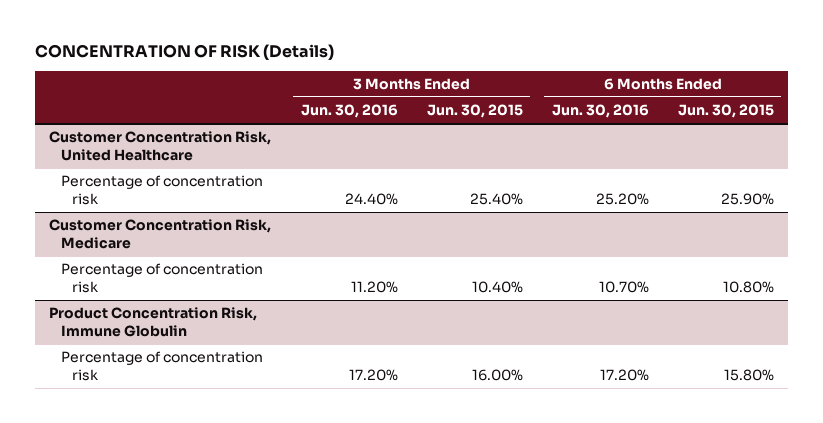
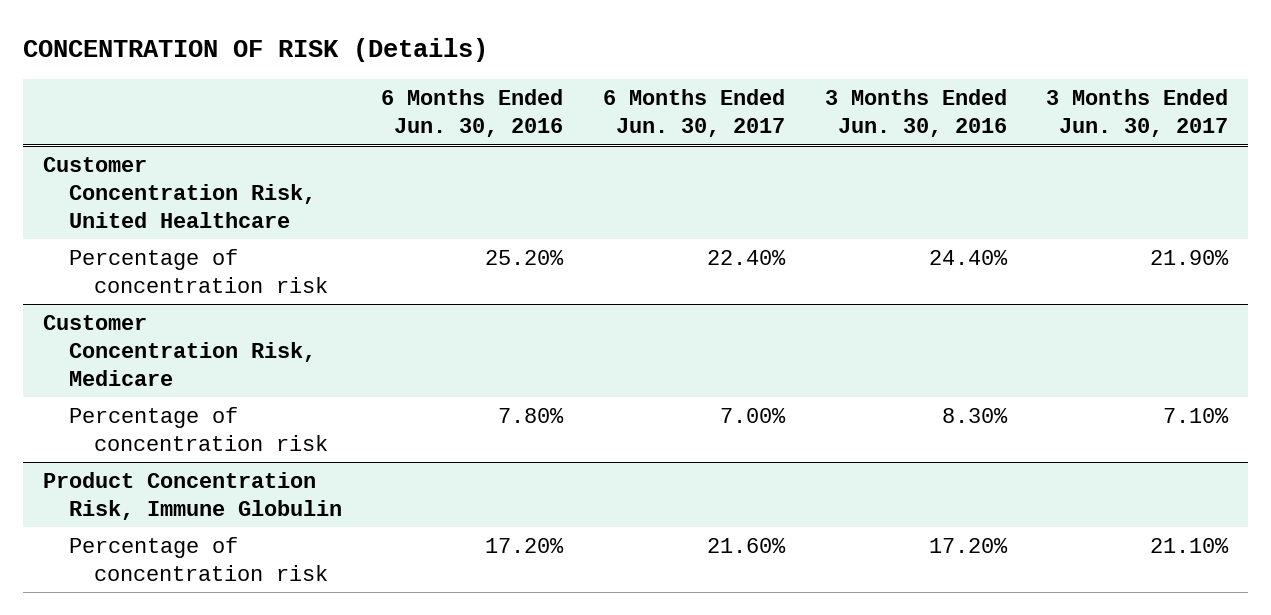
[426,104,523,119] Jun. 30, 2015 -> none
[677,104,774,119] Jun. 30, 2015 -> none
none -> [602,89,785,138] 6 Months Ended Jun. 30, 2017
none -> [1046,89,1229,138] 3 Months Ended Jun. 30, 2017
[350,281,398,294] 11.20% -> [941,407,1008,423] 8.30%
[598,281,649,294] 10.70% -> [498,407,565,423] 7.80%

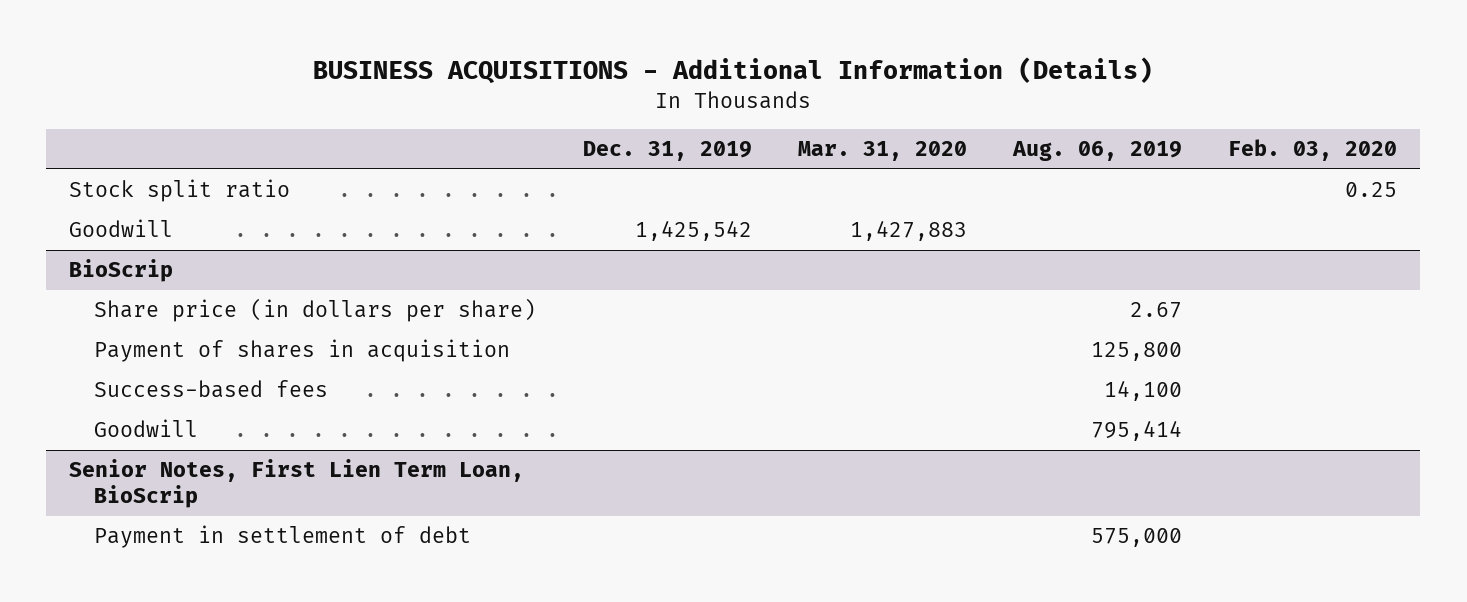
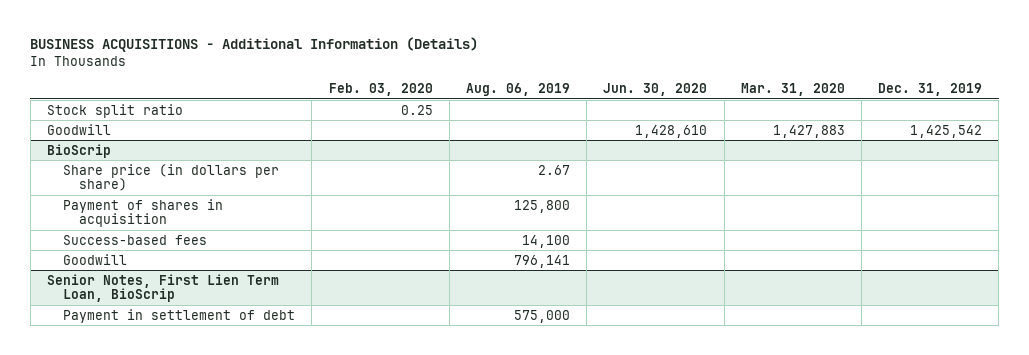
none -> [603,82,708,96] Jun. 30, 2020
[1090,420,1182,442] 795,414 -> [513,254,570,268] 796,141

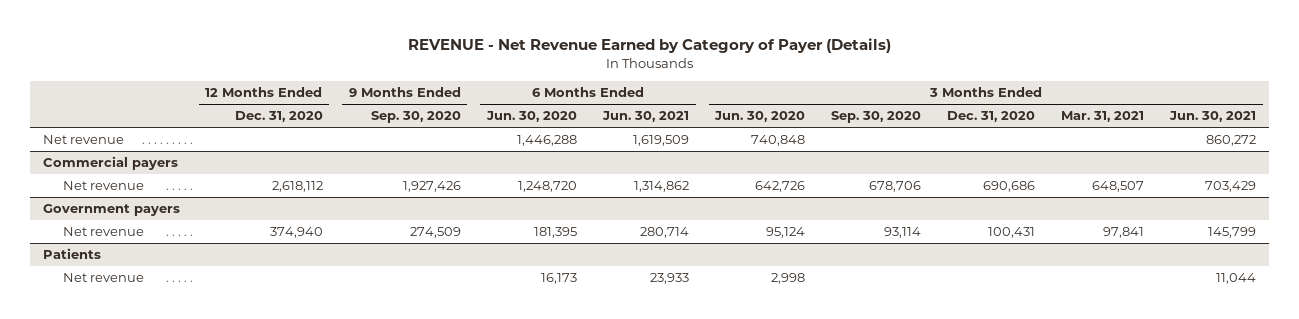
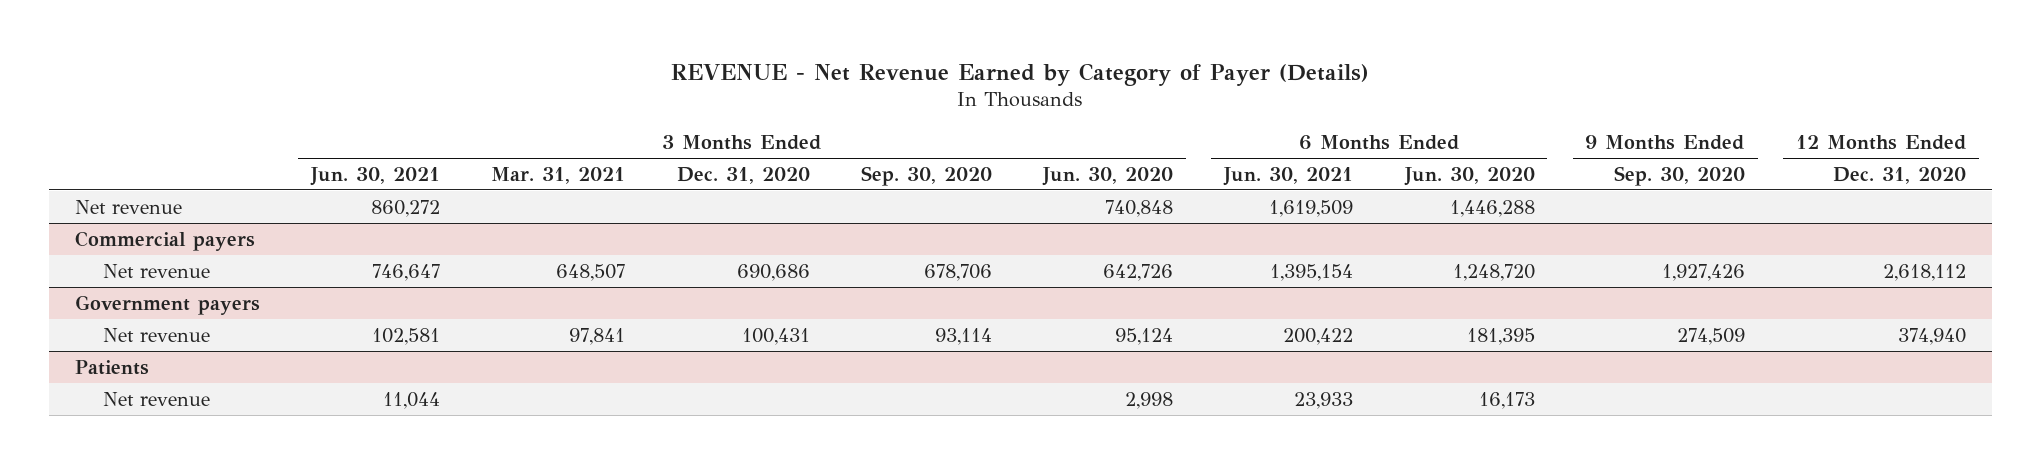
[634,181,690,193] 1,314,862 -> [1270,263,1354,281] 1,395,154
[1205,181,1257,193] 703,429 -> [372,263,441,281] 746,647
[640,227,690,239] 280,714 -> [1283,327,1354,345] 200,422
[1208,227,1257,239] 145,799 -> [372,327,441,345] 102,581

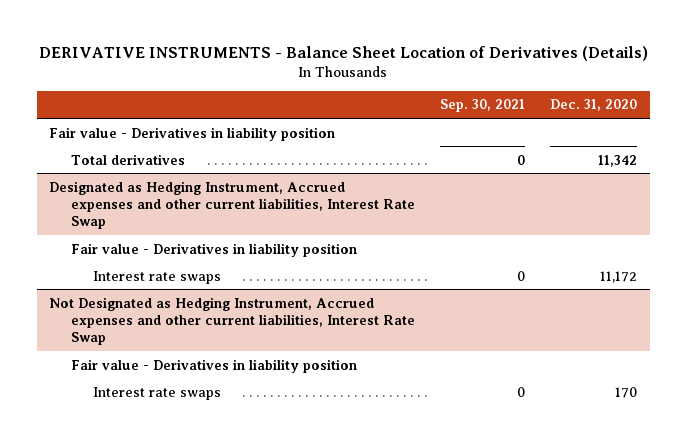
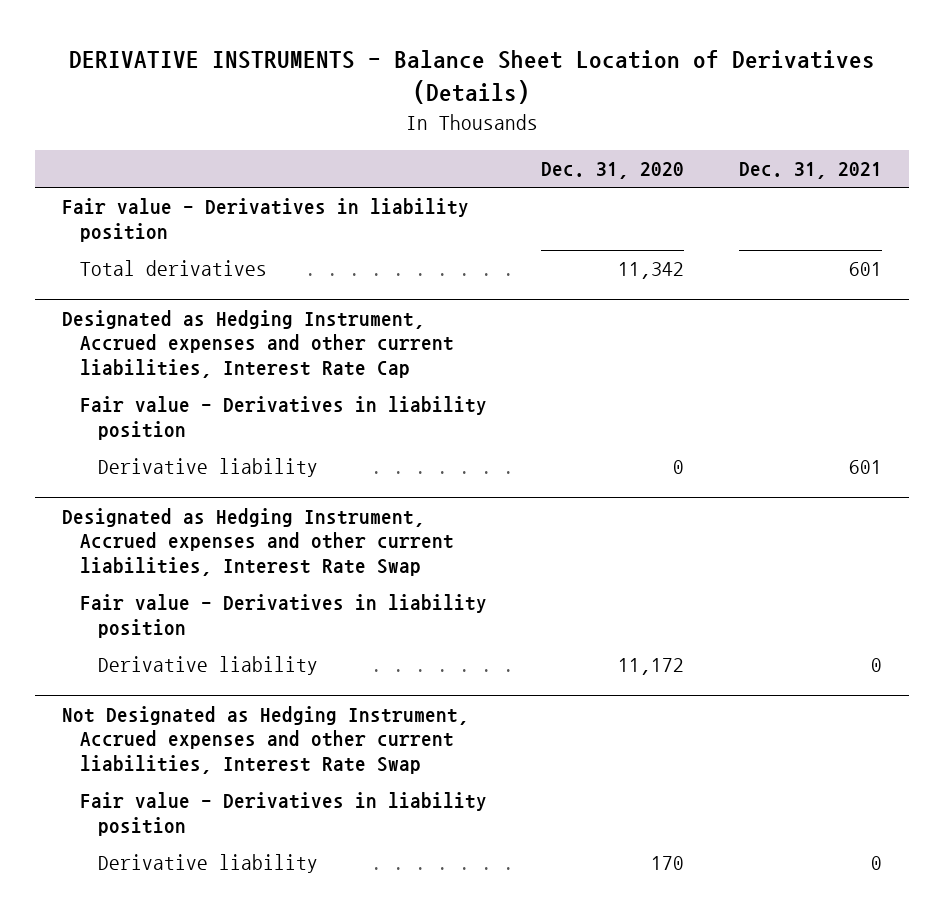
[439,99,525,113] Sep. 30, 2021 -> none
none -> [738,162,882,180] Dec. 31, 2021
none -> [61,309,454,378] Designated as Hedging Instrument, Accrued expenses and other current liabilities, Interest Rate Cap
none -> [79,396,487,441] Fair value - Derivatives in liability position
none -> [97,458,318,478] Derivative liability
[92,270,221,284] Interest rate swaps -> [97,656,318,676] Derivative liability
[92,386,221,400] Interest rate swaps -> [97,854,318,874] Derivative liability

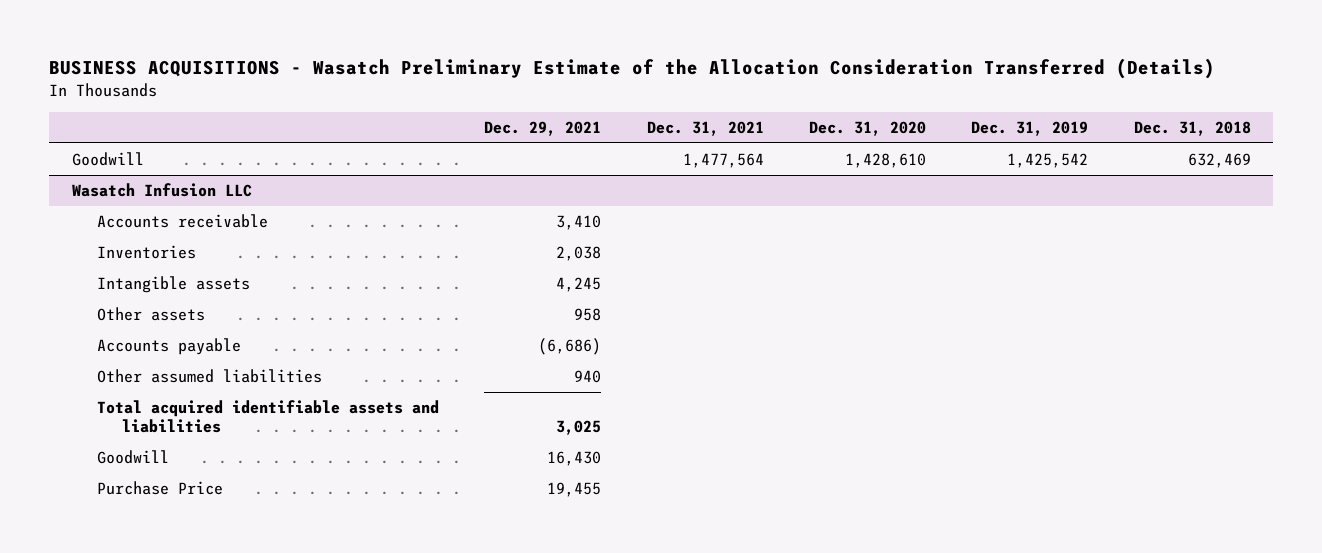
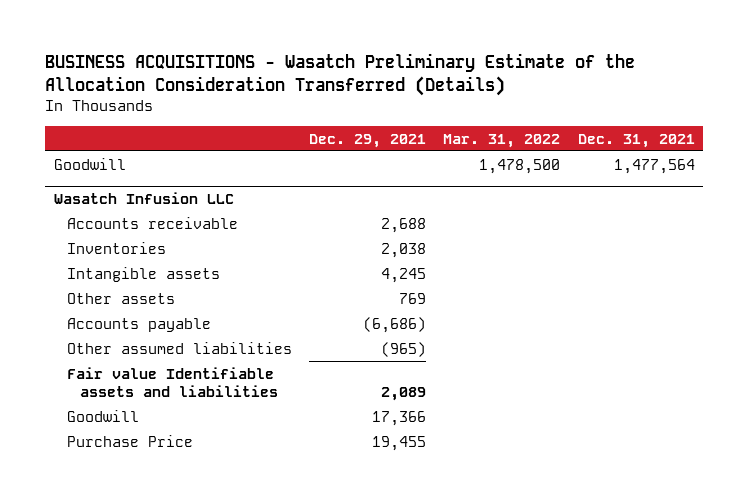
[808,120,926,136] Dec. 31, 2020 -> none
[971,120,1089,136] Dec. 31, 2019 -> none
[1133,120,1251,136] Dec. 31, 2018 -> none
none -> [443,133,561,148] Mar. 31, 2022
[556,215,602,231] 3,410 -> [381,217,427,233] 2,688
[574,308,602,322] 958 -> [399,292,427,304] 769
[574,370,602,384] 940 -> [381,341,427,357] (965)
[96,400,439,433] Total acquired identifiable assets and liabilities -> [67,366,279,397] Fair value Identifiable assets and liabilities
[556,419,602,435] 3,025 -> [381,386,427,401] 2,089
[547,451,602,467] 16,430 -> [372,410,427,426] 17,366

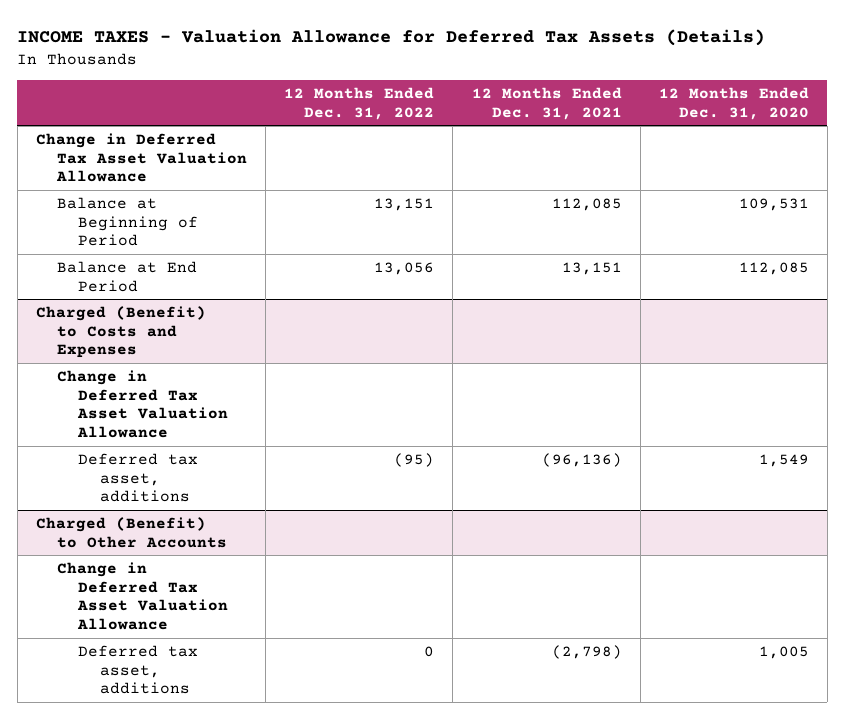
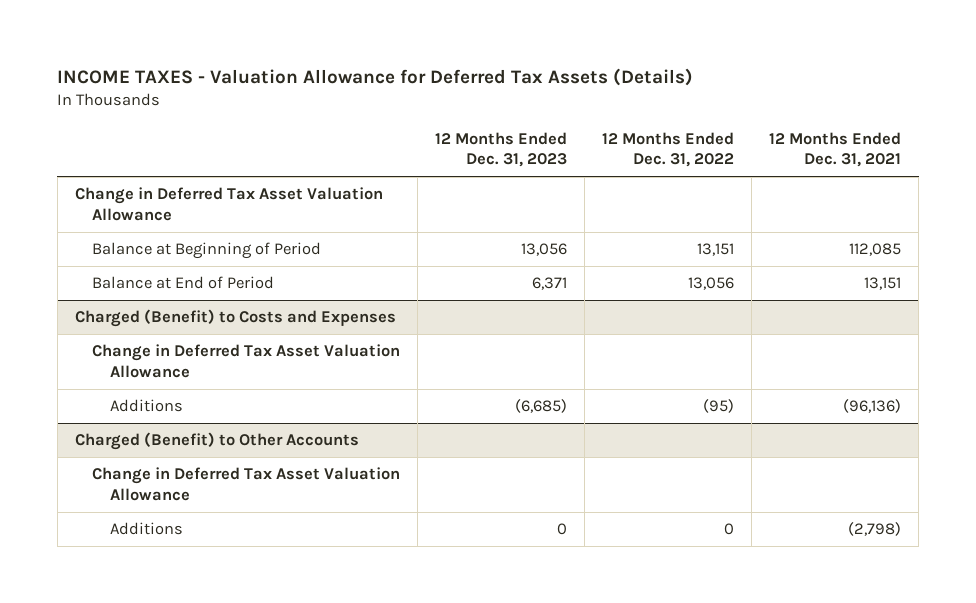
[658,86,809,120] 12 Months Ended Dec. 31, 2020 -> none
none -> [435,131,568,168] 12 Months Ended Dec. 31, 2023
[57,260,198,292] Balance at End Period -> [92,276,275,290] Balance at End of Period
[78,452,199,503] Deferred tax asset, additions -> [110,399,184,413] Additions
[78,644,199,695] Deferred tax asset, additions -> [110,522,184,536] Additions

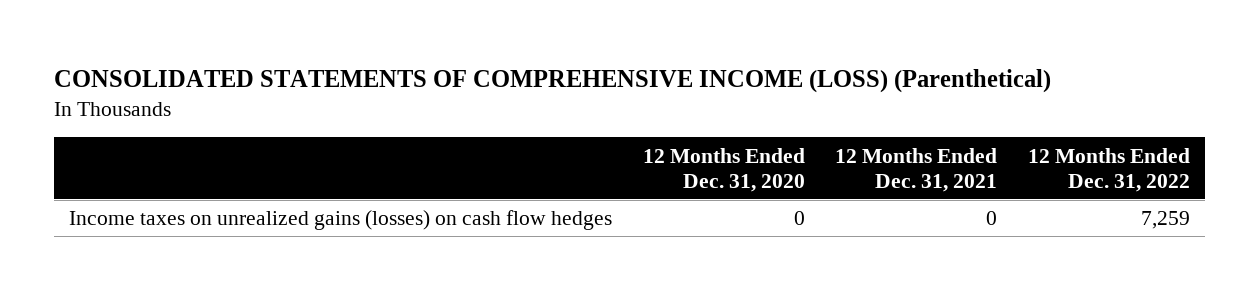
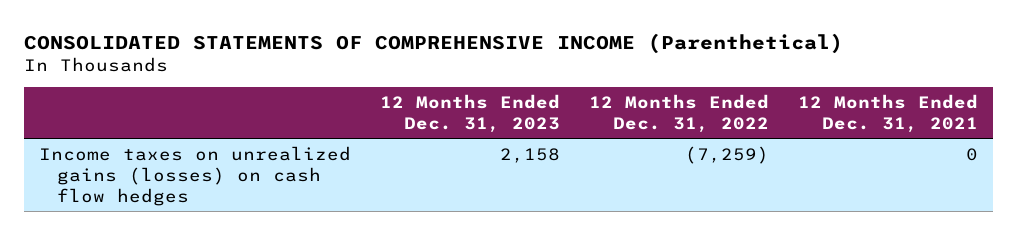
[53,69,1051,94] CONSOLIDATED STATEMENTS OF COMPREHENSIVE INCOME (LOSS) (Parenthetical) -> [23,33,843,55] CONSOLIDATED STATEMENTS OF COMPREHENSIVE INCOME (Parenthetical)
[642,147,805,192] 12 Months Ended Dec. 31, 2020 -> none
none -> [379,94,560,134] 12 Months Ended Dec. 31, 2023
[1140,211,1190,230] 7,259 -> [685,145,770,164] (7,259)

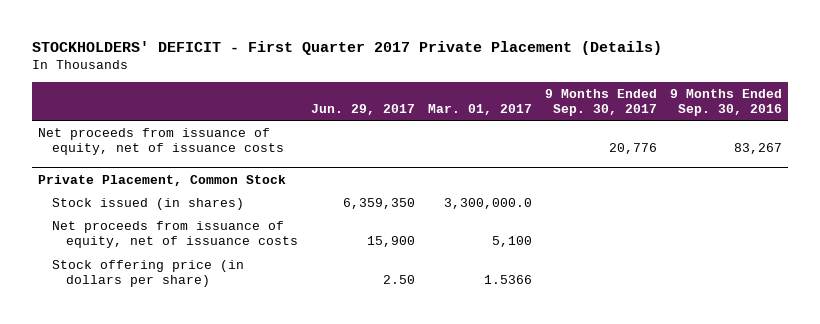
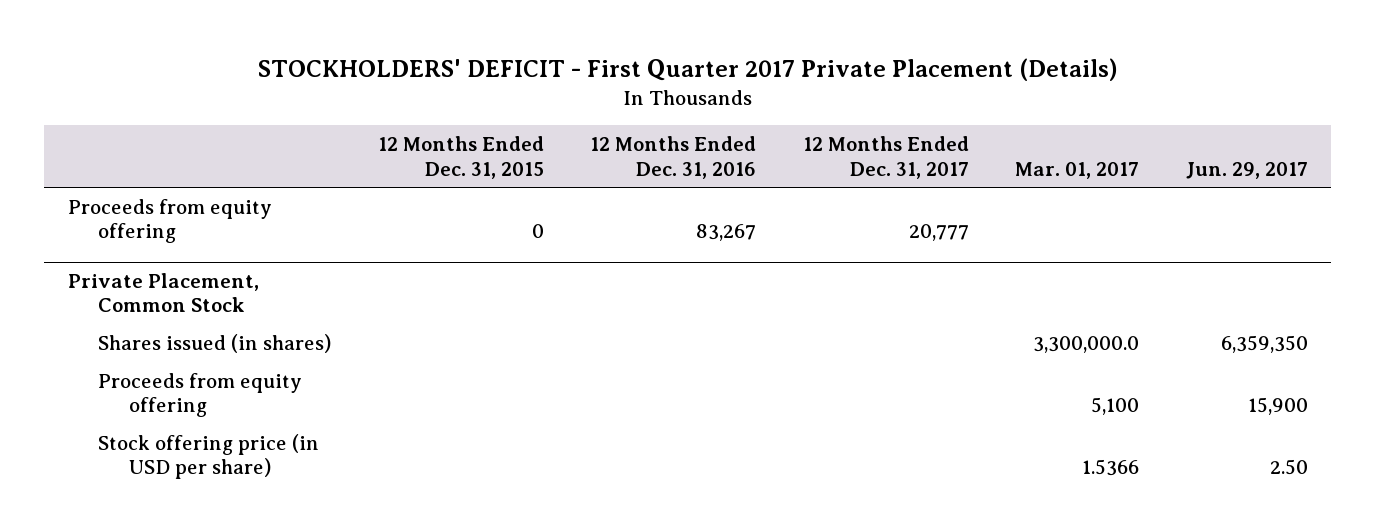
[544,88,657,117] 9 Months Ended Sep. 30, 2017 -> none
[669,88,782,117] 9 Months Ended Sep. 30, 2016 -> none
none -> [377,136,544,179] 12 Months Ended Dec. 31, 2015
none -> [590,136,757,179] 12 Months Ended Dec. 31, 2016
none -> [802,136,969,179] 12 Months Ended Dec. 31, 2017
[38,127,284,156] Net proceeds from issuance of equity, net of issuance costs -> [67,199,272,244] Proceeds from equity offering
[51,197,244,210] Stock issued (in shares) -> [98,334,332,354] Shares issued (in shares)
[51,220,298,249] Net proceeds from issuance of equity, net of issuance costs -> [98,373,303,418] Proceeds from equity offering
[51,259,244,288] Stock offering price (in dollars per share) -> [98,434,320,480] Stock offering price (in USD per share)

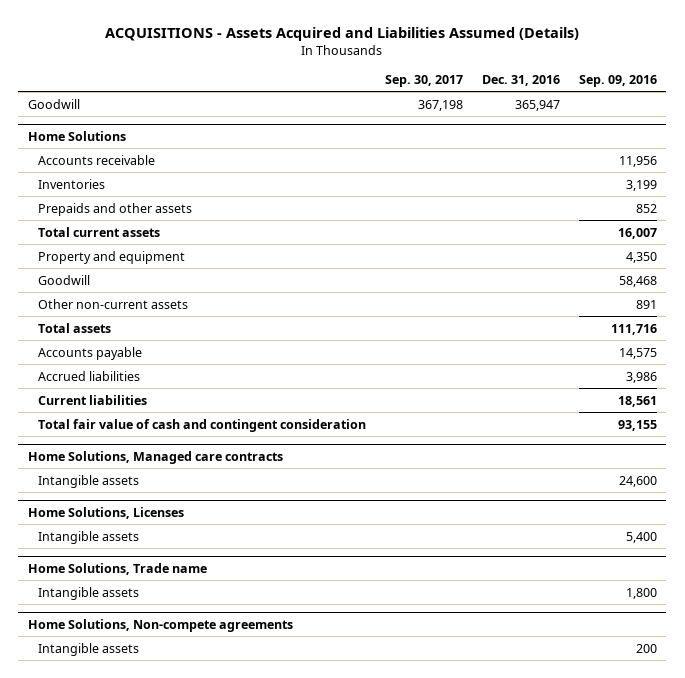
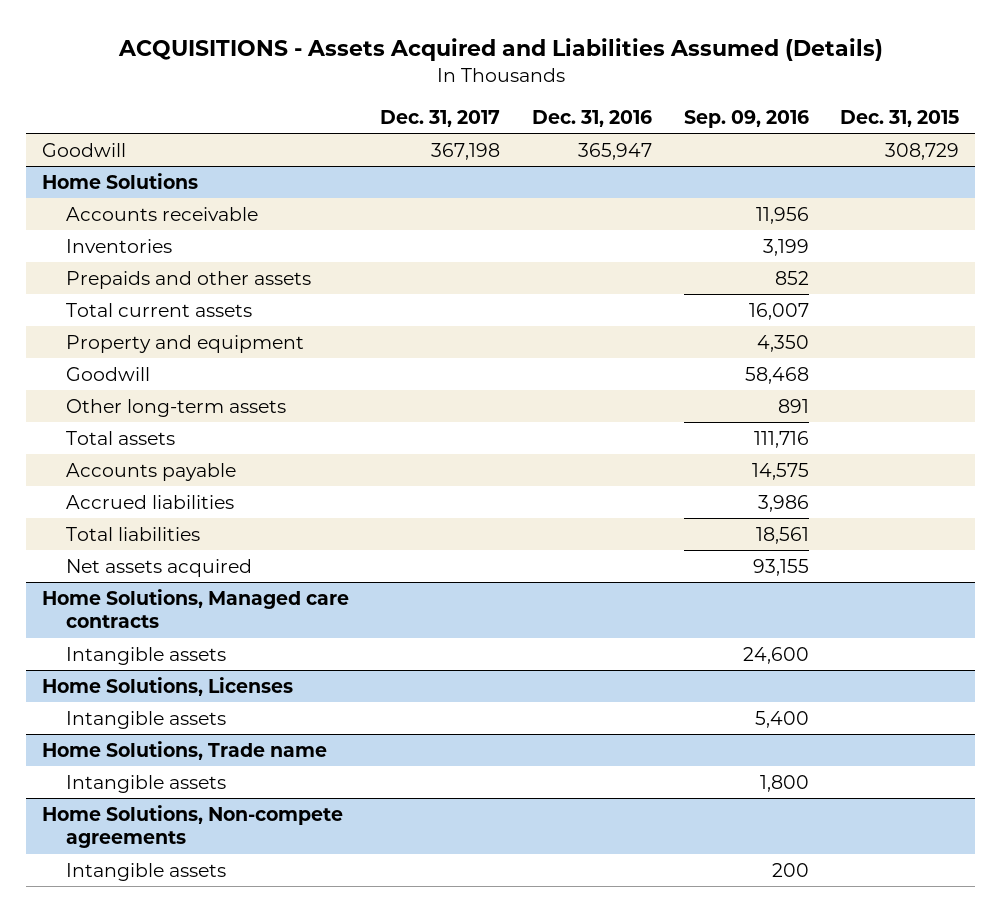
[385,74,464,87] Sep. 30, 2017 -> none
none -> [380,109,501,127] Dec. 31, 2017
none -> [840,109,960,127] Dec. 31, 2015
[38,298,189,309] Other non-current assets -> [66,398,287,417] Other long-term assets
[38,394,148,405] Current liabilities -> [66,526,201,541] Total liabilities
[38,418,367,432] Total fair value of cash and contingent consideration -> [66,558,253,577] Net assets acquired

